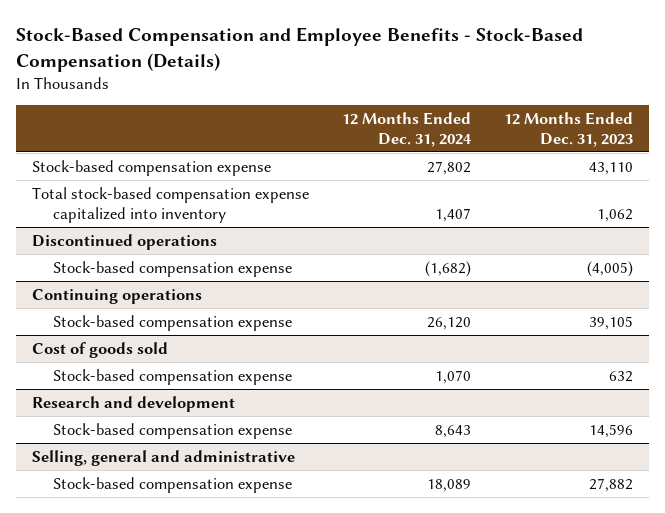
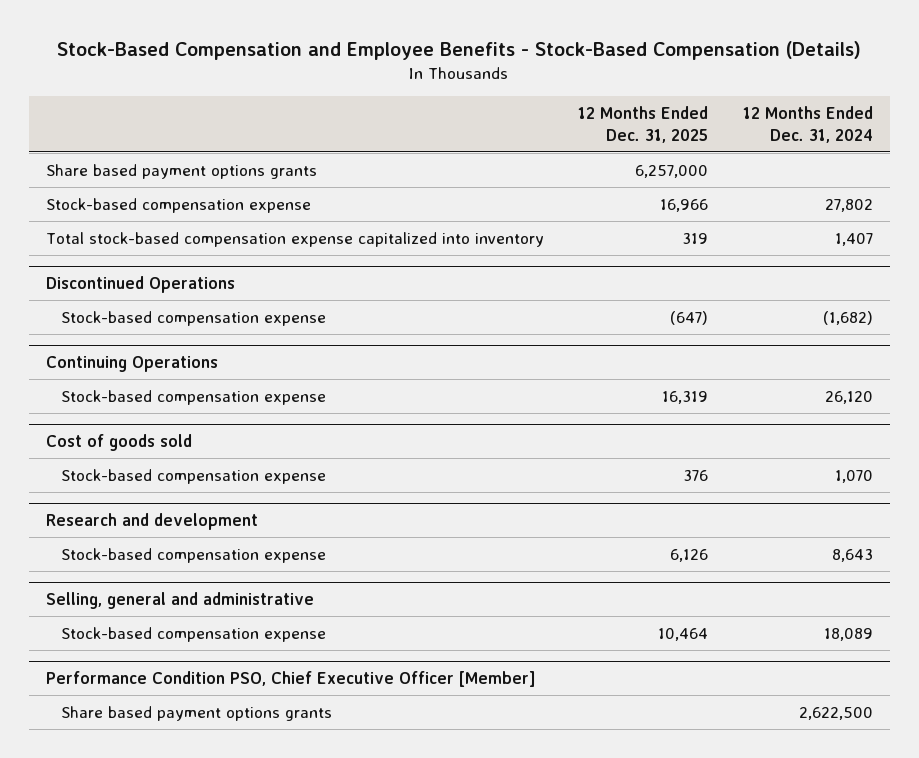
[503,111,633,147] 12 Months Ended Dec. 31, 2023 -> none
none -> [578,105,709,143] 12 Months Ended Dec. 31, 2025
none -> [46,163,318,179] Share based payment options grants
[32,233,218,250] Discontinued operations -> [46,275,236,293] Discontinued Operations
[32,288,203,304] Continuing operations -> [46,355,219,372] Continuing Operations
none -> [46,670,537,687] Performance Condition PSO, Chief Executive Officer [Member]
none -> [61,705,333,721] Share based payment options grants

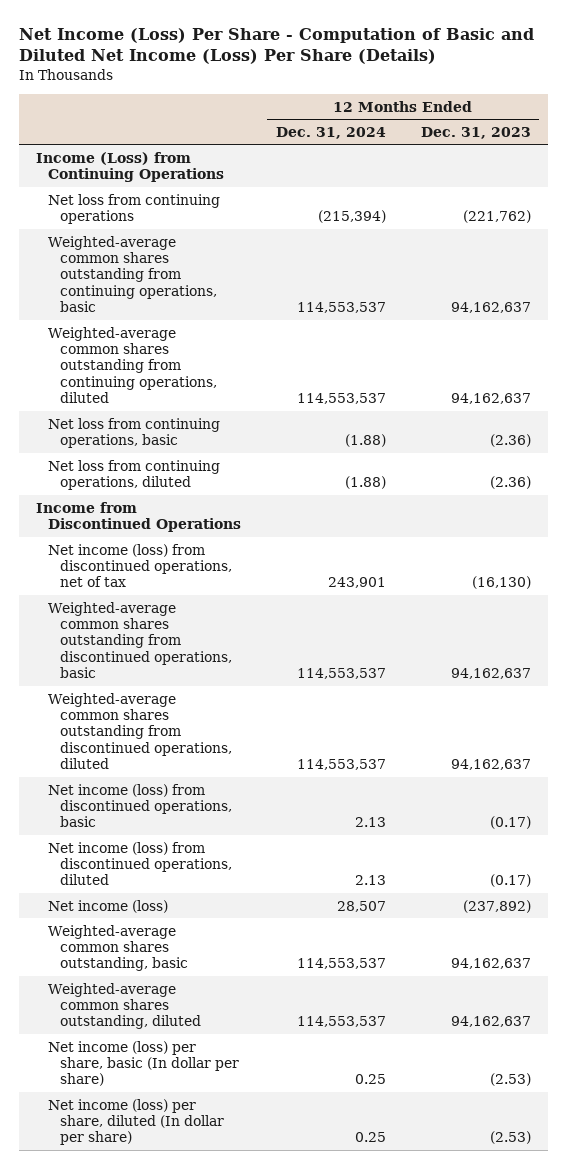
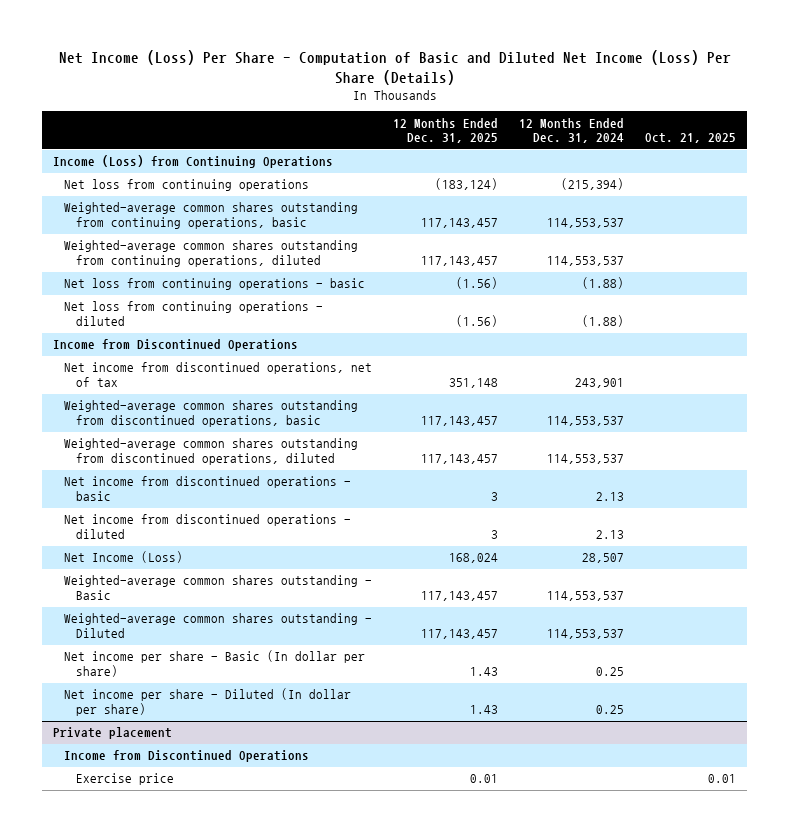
[420,126,531,139] Dec. 31, 2023 -> none
none -> [393,117,499,144] 12 Months Ended Dec. 31, 2025
none -> [645,133,737,144] Oct. 21, 2025
[47,417,220,449] Net loss from continuing operations, basic -> [64,278,366,291] Net loss from continuing operations - basic
[47,459,220,491] Net loss from continuing operations, diluted -> [64,301,324,327] Net loss from continuing operations - diluted
[47,543,232,588] Net income (loss) from discontinued operations, net of tax -> [64,362,373,388] Net income from discontinued operations, net of tax
[47,783,232,828] Net income (loss) from discontinued operations, basic -> [64,476,352,502] Net income from discontinued operations - basic
[47,841,232,886] Net income (loss) from discontinued operations, diluted -> [64,514,352,540] Net income from discontinued operations - diluted
[47,899,168,913] Net income (loss) -> [64,551,184,564] Net Income (Loss)
[47,924,188,972] Weighted-average common shares outstanding, basic -> [64,575,373,601] Weighted-average common shares outstanding - Basic
[47,982,201,1030] Weighted-average common shares outstanding, diluted -> [64,613,373,639] Weighted-average common shares outstanding - Diluted
[47,1040,239,1087] Net income (loss) per share, basic (In dollar per share) -> [64,650,366,678] Net income per share - Basic (In dollar per share)
[47,1098,224,1146] Net income (loss) per share, diluted (In dollar per share) -> [64,688,352,717] Net income per share - Diluted (In dollar per share)
none -> [52,727,172,740] Private placement
none -> [64,750,310,763] Income from Discontinued Operations
none -> [76,773,175,786] Exercise price

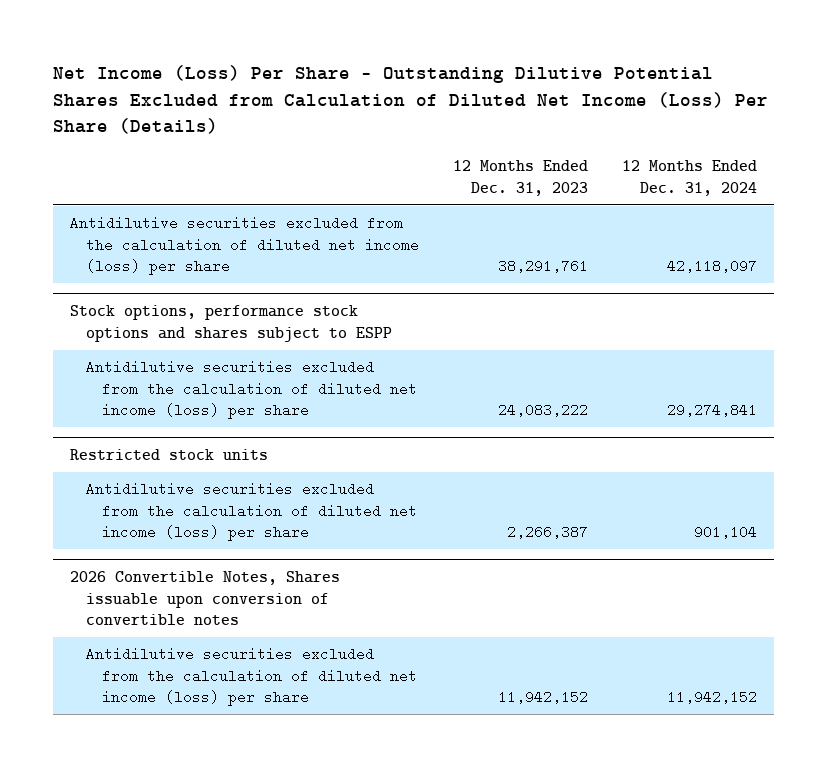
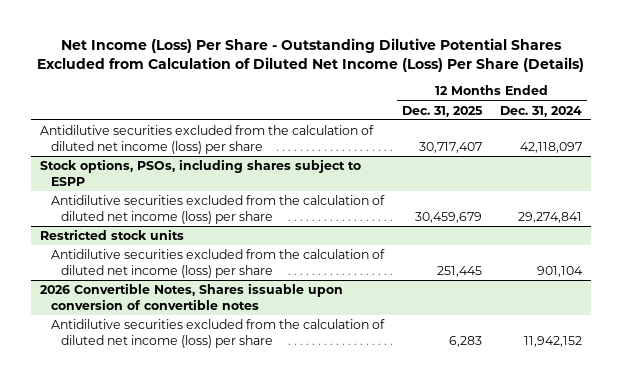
[452,160,588,196] 12 Months Ended Dec. 31, 2023 -> none
none -> [401,105,483,117] Dec. 31, 2025
[69,305,392,342] Stock options, performance stock options and shares subject to ESPP -> [39,158,361,186] Stock options, PSOs, including shares subject to ESPP

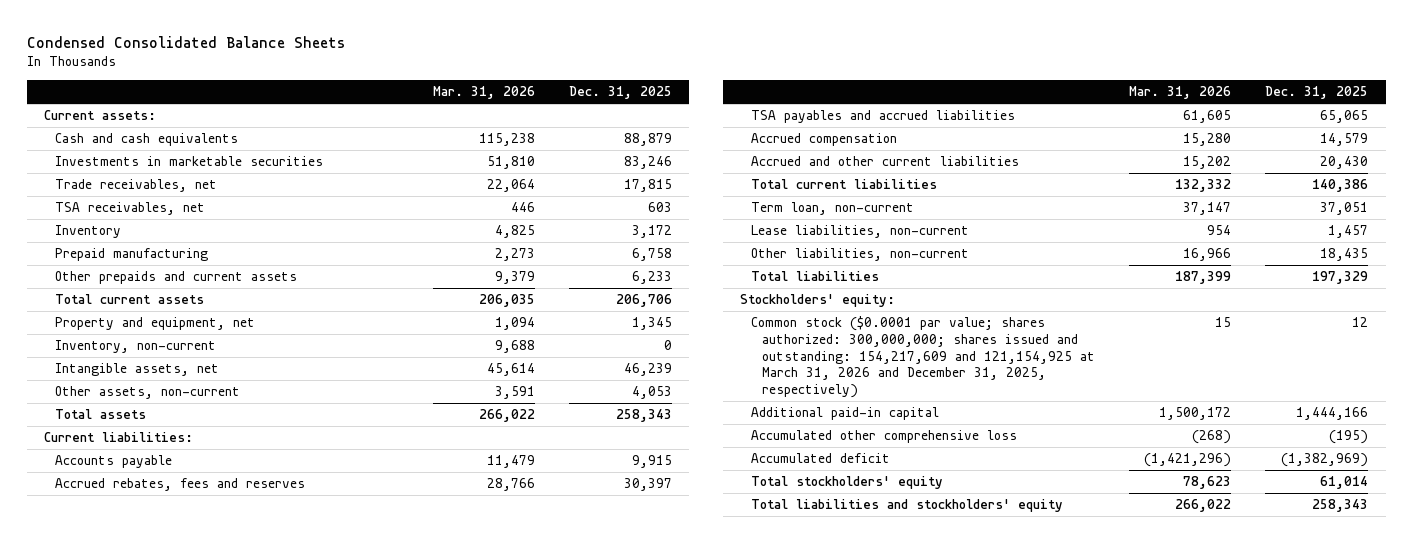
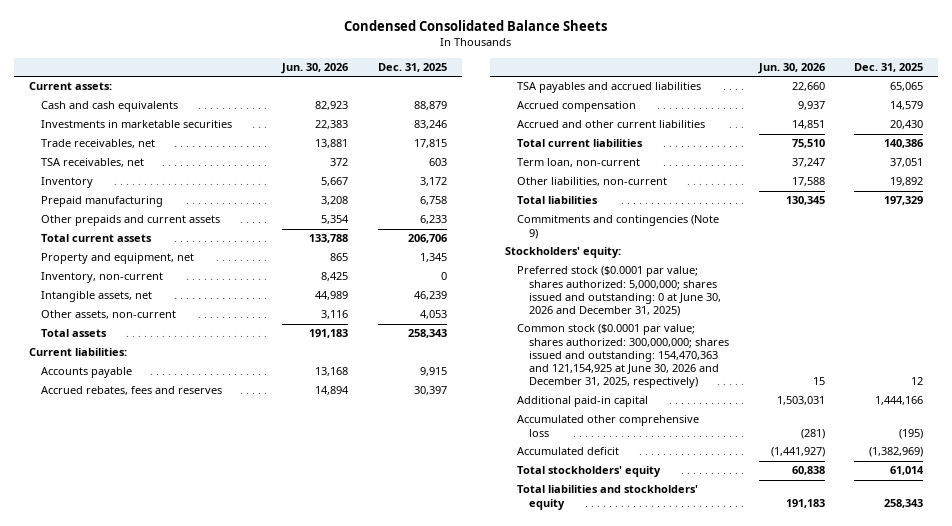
[432,86,535,100] Mar. 31, 2026 -> none
none -> [281,62,349,74] Jun. 30, 2026
[751,225,970,239] Lease liabilities, non-current -> none
[1320,248,1369,262] 18,435 -> [890,177,924,187] 19,892
none -> [516,215,719,239] Commitments and contingencies (Note 9)
none -> [516,266,721,317] Preferred stock ($0.0001 par value; shares authorized: 5,000,000; shares issued and outstanding: 0 at June 30, 2026 and December 31, 2025)
[751,316,1095,399] Common stock ($0.0001 par value; shares authorized: 300,000,000; shares issued and outstanding: 154,217,609 and 121,154,925 at March 31, 2026 and December 31, 2025, respectively) -> [516,324,729,389] Common stock ($0.0001 par value; shares authorized: 300,000,000; shares issued and outstanding: 154,470,363 and 121,154,925 at June 30, 2026 and December 31, 2025, respectively)

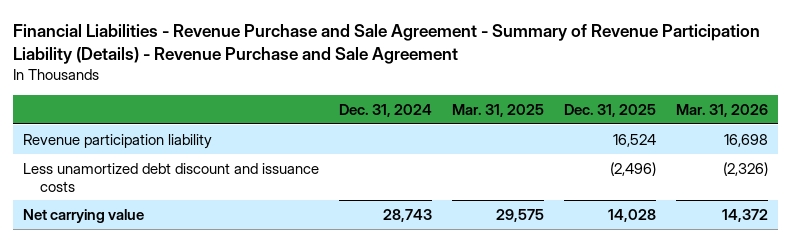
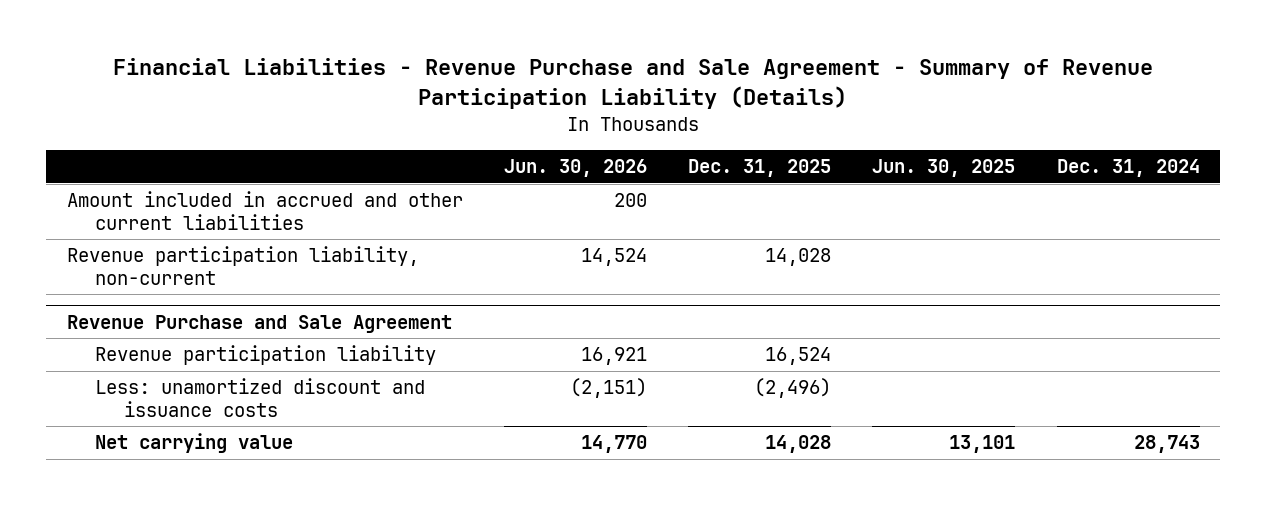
[13,23,761,64] Financial Liabilities - Revenue Purchase and Sale Agreement - Summary of Revenue Participation Liability (Details) - Revenue Purchase and Sale Agreement -> [113,58,1154,110] Financial Liabilities - Revenue Purchase and Sale Agreement - Summary of Revenue Participation Liability (Details)
[452,103,545,117] Mar. 31, 2025 -> none
[676,103,769,117] Mar. 31, 2026 -> none
none -> [503,159,647,178] Jun. 30, 2026
none -> [872,159,1016,178] Jun. 30, 2025
none -> [66,191,463,230] Amount included in accrued and other current liabilities
none -> [66,246,419,285] Revenue participation liability, non-current
none -> [66,314,452,333] Revenue Purchase and Sale Agreement
[23,162,320,192] Less unamortized debt discount and issuance costs -> [95,378,426,417] Less: unamortized discount and issuance costs

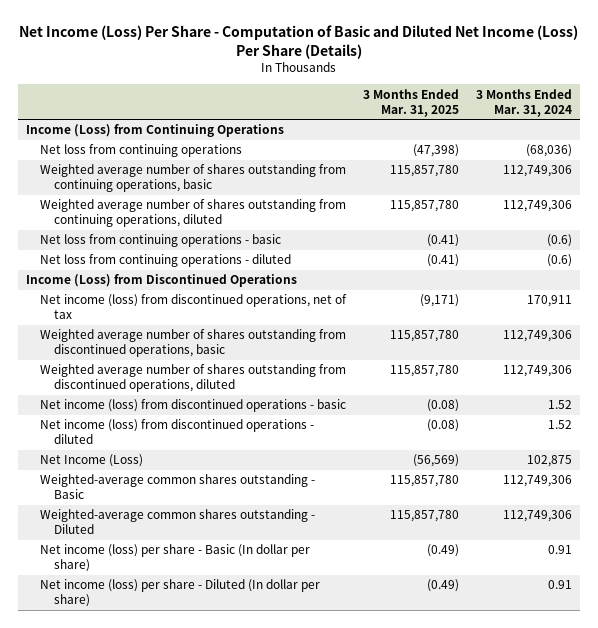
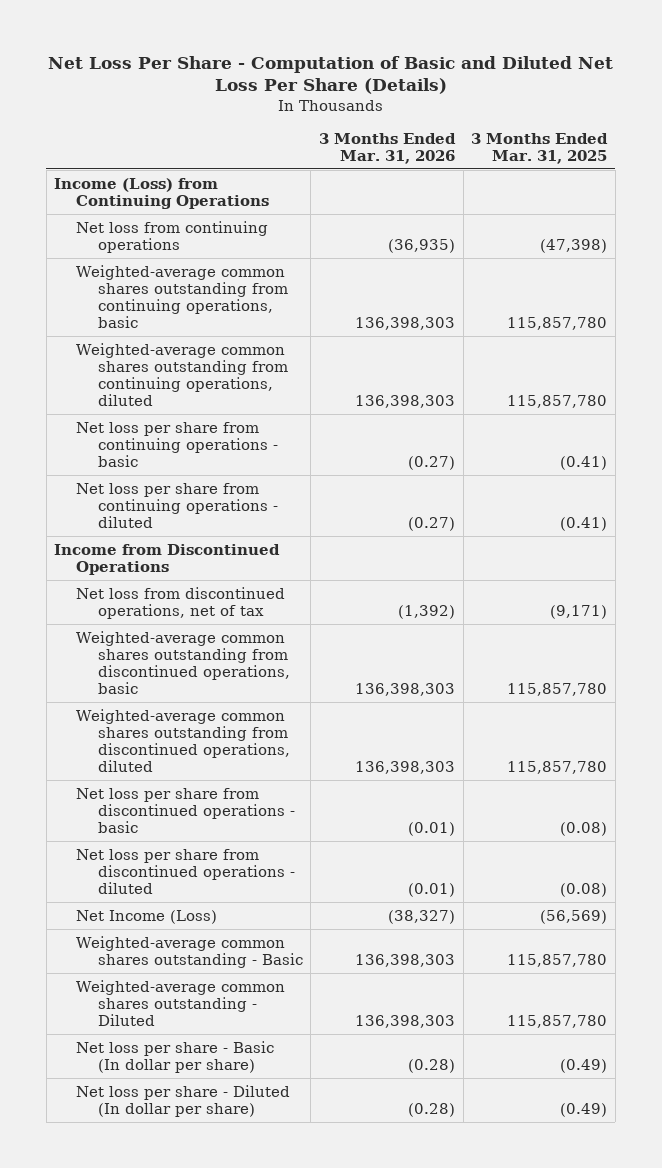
[18,24,578,59] Net Income (Loss) Per Share - Computation of Basic and Diluted Net Income (Loss) Per Share (Details) -> [47,55,613,95] Net Loss Per Share - Computation of Basic and Diluted Net Loss Per Share (Details)
[475,88,572,117] 3 Months Ended Mar. 31, 2024 -> none
none -> [319,132,457,164] 3 Months Ended Mar. 31, 2026
[40,164,347,193] Weighted average number of shares outstanding from continuing operations, basic -> [76,264,288,328] Weighted-average common shares outstanding from continuing operations, basic
[40,199,347,228] Weighted average number of shares outstanding from continuing operations, diluted -> [76,342,288,406] Weighted-average common shares outstanding from continuing operations, diluted
[40,234,282,248] Net loss from continuing operations - basic -> [76,421,278,467] Net loss per share from continuing operations - basic
[40,254,292,268] Net loss from continuing operations - diluted -> [76,482,278,528] Net loss per share from continuing operations - diluted
[26,274,298,288] Income (Loss) from Discontinued Operations -> [54,543,281,575] Income from Discontinued Operations
[40,294,348,320] Net income (loss) from discontinued operations, net of tax -> [76,586,286,619] Net loss from discontinued operations, net of tax
[40,329,347,358] Weighted average number of shares outstanding from discontinued operations, basic -> [76,630,290,694] Weighted-average common shares outstanding from discontinued operations, basic
[40,364,347,393] Weighted average number of shares outstanding from discontinued operations, diluted -> [76,708,290,772] Weighted-average common shares outstanding from discontinued operations, diluted
[40,399,347,413] Net income (loss) from discontinued operations - basic -> [76,787,295,833] Net loss per share from discontinued operations - basic
[40,419,315,445] Net income (loss) from discontinued operations - diluted -> [76,848,295,894] Net loss per share from discontinued operations - diluted
[40,544,311,573] Net income (loss) per share - Basic (In dollar per share) -> [76,1040,275,1073] Net loss per share - Basic (In dollar per share)
[40,579,321,608] Net income (loss) per share - Diluted (In dollar per share) -> [76,1084,291,1117] Net loss per share - Diluted (In dollar per share)

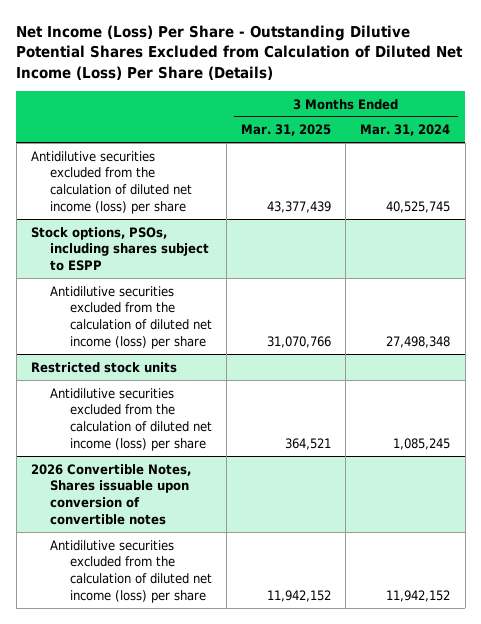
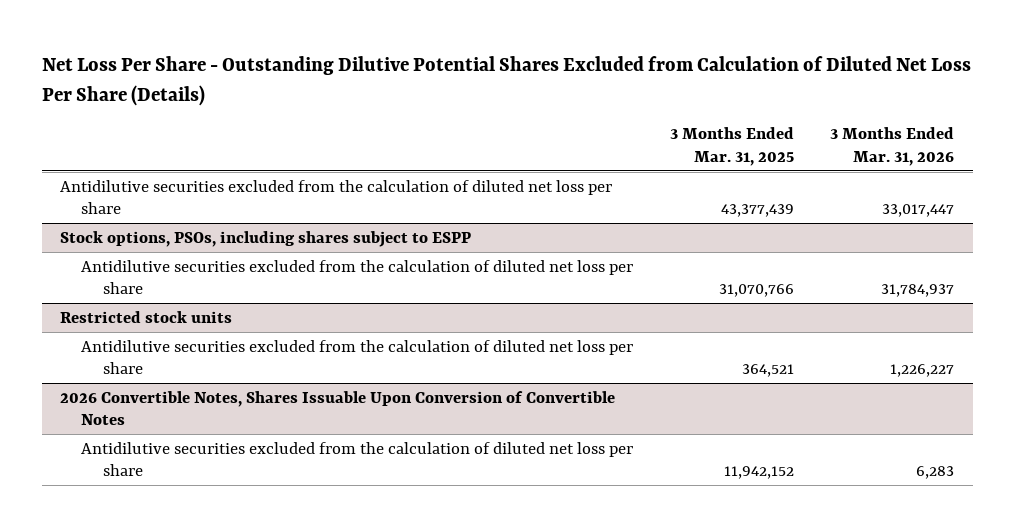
[16,24,464,80] Net Income (Loss) Per Share - Outstanding Dilutive Potential Shares Excluded from Calculation of Diluted Net Income (Loss) Per Share (Details) -> [41,56,971,106] Net Loss Per Share - Outstanding Dilutive Potential Shares Excluded from Calculation of Diluted Net Loss Per Share (Details)
[360,124,451,137] Mar. 31, 2024 -> none
none -> [830,127,955,166] 3 Months Ended Mar. 31, 2026
[30,150,193,214] Antidilutive securities excluded from the calculation of diluted net income (loss) per share -> [59,179,612,215] Antidilutive securities excluded from the calculation of diluted net loss per share
[50,285,212,349] Antidilutive securities excluded from the calculation of diluted net income (loss) per share -> [81,259,634,295] Antidilutive securities excluded from the calculation of diluted net loss per share
[50,387,212,451] Antidilutive securities excluded from the calculation of diluted net income (loss) per share -> [81,339,634,375] Antidilutive securities excluded from the calculation of diluted net loss per share
[30,463,191,525] 2026 Convertible Notes, Shares issuable upon conversion of convertible notes -> [59,390,615,426] 2026 Convertible Notes, Shares Issuable Upon Conversion of Convertible Notes
[50,539,212,603] Antidilutive securities excluded from the calculation of diluted net income (loss) per share -> [81,441,634,477] Antidilutive securities excluded from the calculation of diluted net loss per share

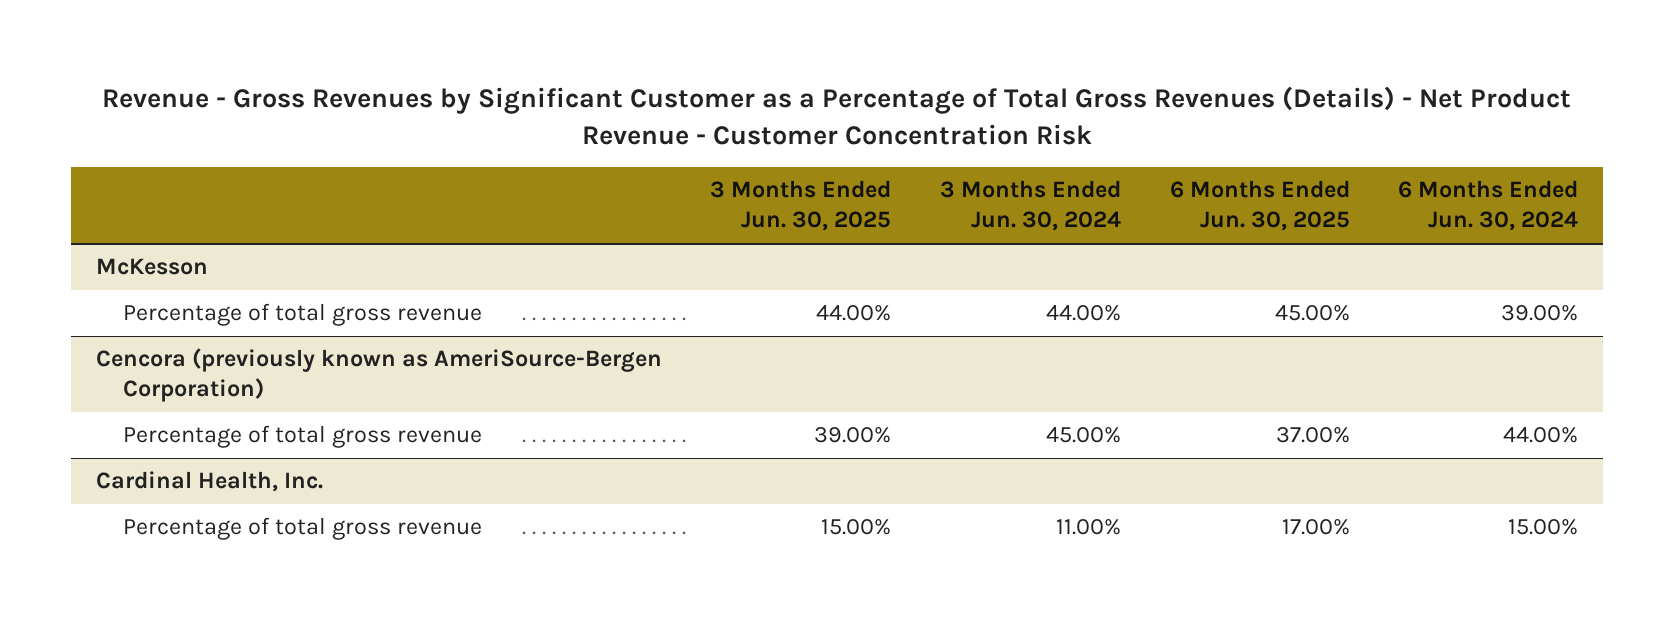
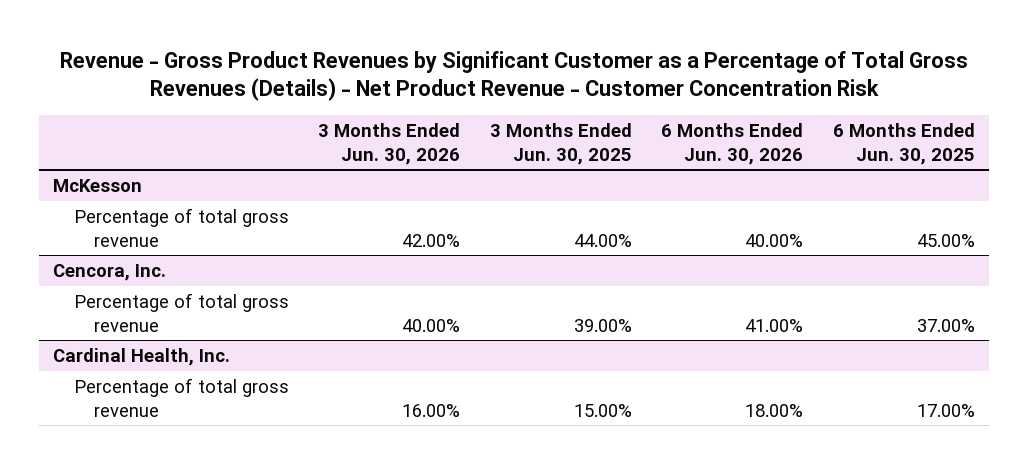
[101,86,1571,145] Revenue - Gross Revenues by Significant Customer as a Percentage of Total Gross Revenues (Details) - Net Product Revenue - Customer Concentration Risk -> [60,50,969,102] Revenue - Gross Product Revenues by Significant Customer as a Percentage of Total Gross Revenues (Details) - Net Product Revenue - Customer Concentration Risk
[939,180,1121,232] 3 Months Ended Jun. 30, 2024 -> none
[1398,180,1579,232] 6 Months Ended Jun. 30, 2024 -> none
none -> [318,123,461,165] 3 Months Ended Jun. 30, 2026
none -> [661,123,804,165] 6 Months Ended Jun. 30, 2026
[95,348,662,403] Cencora (previously known as AmeriSource-Bergen Corporation) -> [53,263,167,281] Cencora, Inc.

